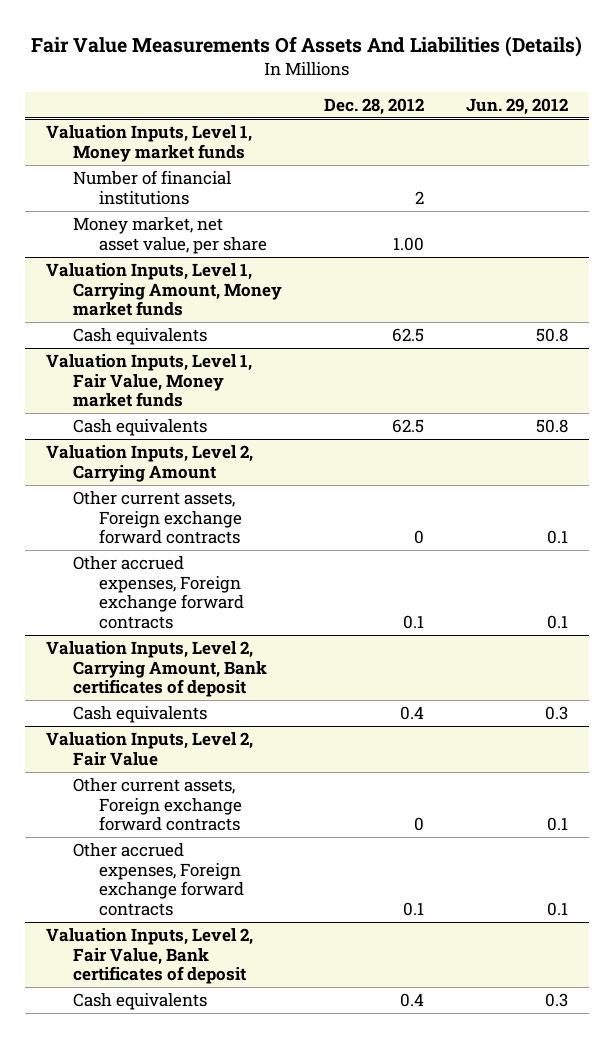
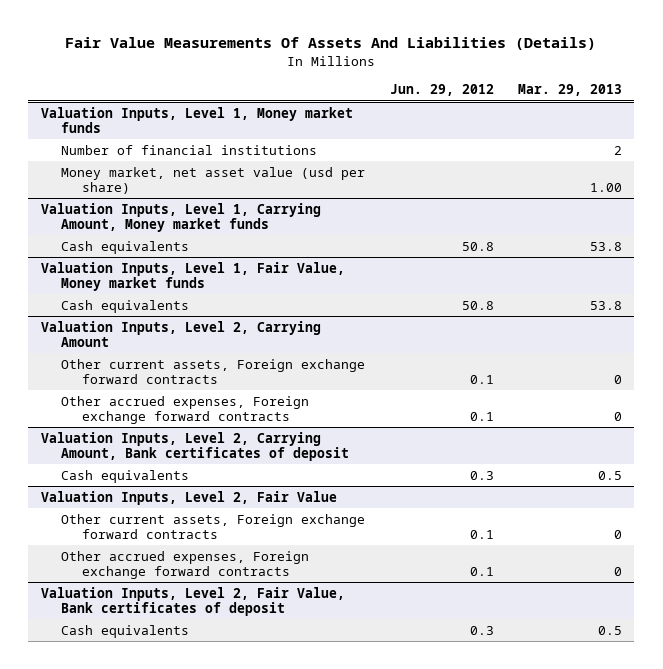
[323,97,424,115] Dec. 28, 2012 -> none
none -> [518,84,623,97] Mar. 29, 2013
[72,217,267,254] Money market, net asset value, per share -> [61,166,366,195] Money market, net asset value (usd per share)

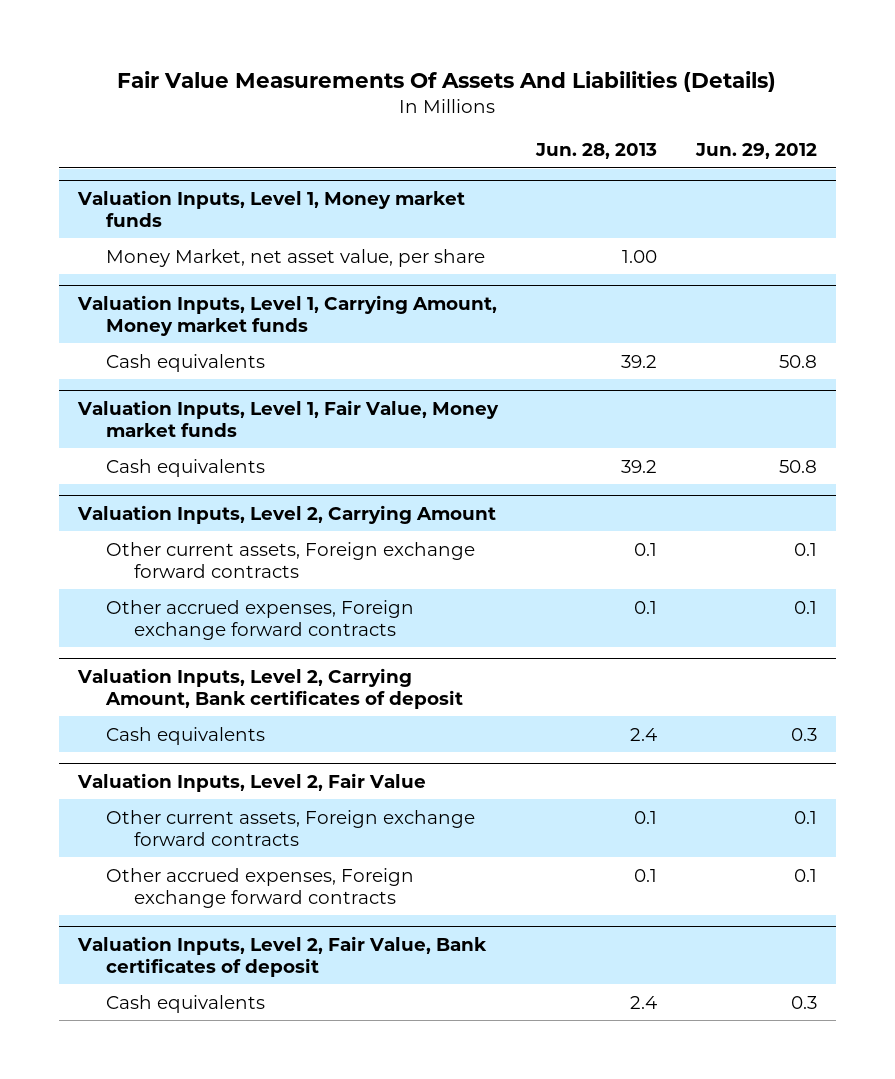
[518,84,623,97] Mar. 29, 2013 -> none
none -> [535,143,658,160] Jun. 28, 2013
[61,144,318,155] Number of financial institutions -> none
[61,166,366,195] Money market, net asset value (usd per share) -> [106,248,486,267] Money Market, net asset value, per share

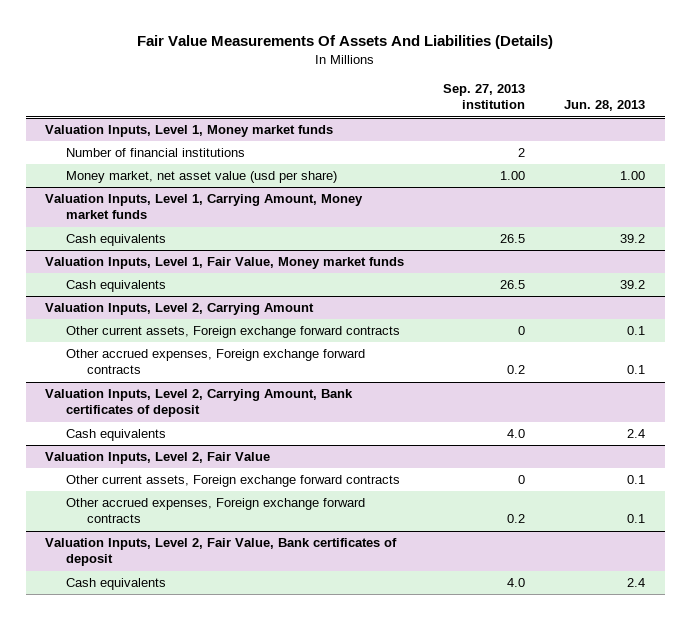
[694,143,817,160] Jun. 29, 2012 -> none
none -> [443,84,526,110] Sep. 27, 2013 institution
none -> [66,148,246,158] Number of financial institutions
[106,248,486,267] Money Market, net asset value, per share -> [66,171,338,184] Money market, net asset value (usd per share)

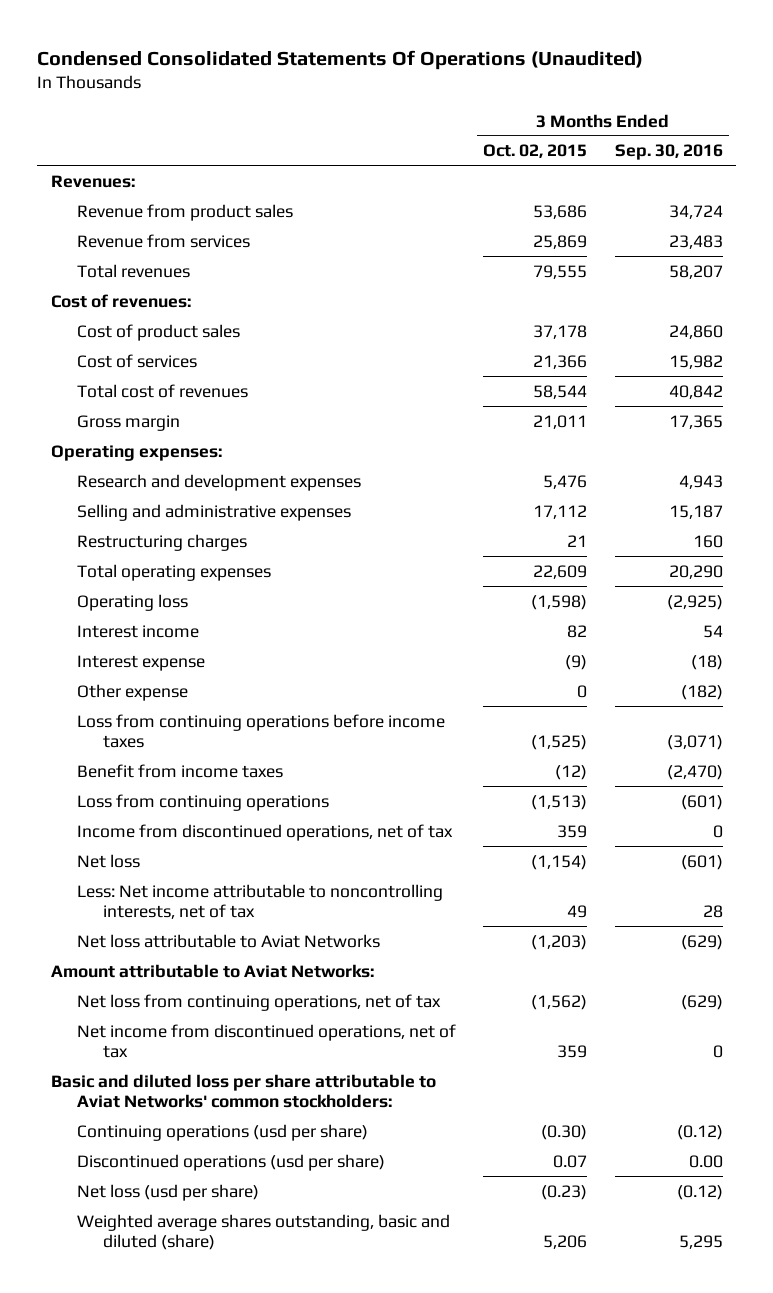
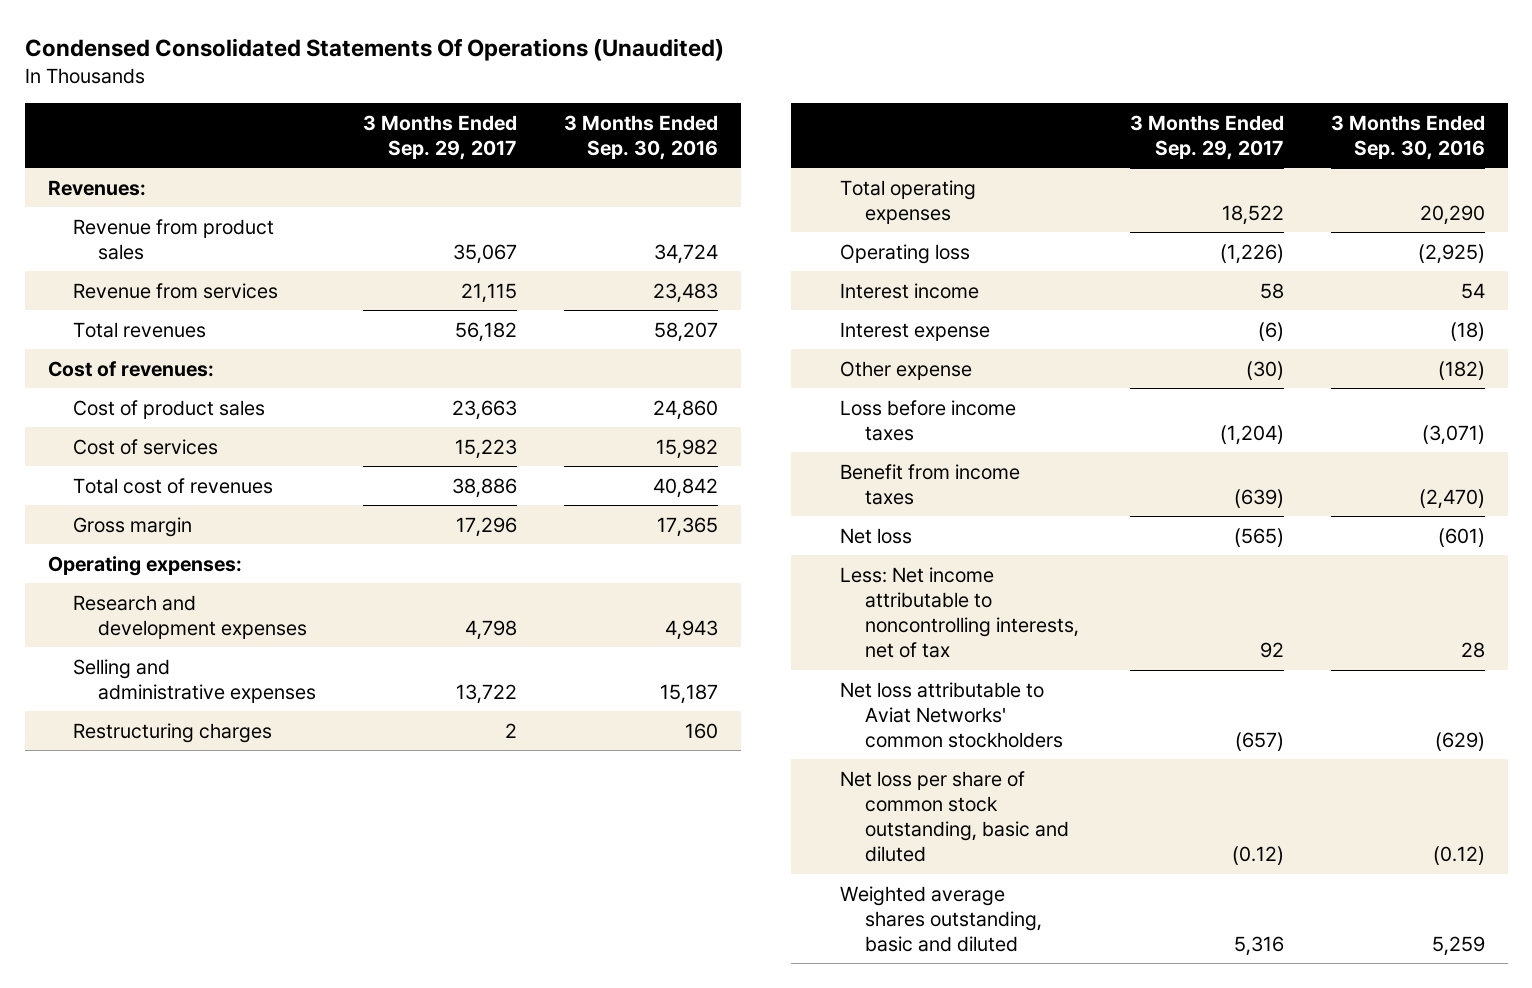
[483,144,588,159] Oct. 02, 2015 -> none
none -> [362,114,517,161] 3 Months Ended Sep. 29, 2017
[77,713,446,749] Loss from continuing operations before income taxes -> [839,399,1016,441] Loss before income taxes
[77,793,330,811] Loss from continuing operations -> none
[77,823,454,841] Income from discontinued operations, net of tax -> none
[77,933,381,948] Net loss attributable to Aviat Networks -> none
[50,963,374,978] Amount attributable to Aviat Networks: -> none
[77,1023,457,1059] Net income from discontinued operations, net of tax -> none
[50,1073,436,1109] Basic and diluted loss per share attributable to Aviat Networks' common stockholders: -> none
[77,1153,386,1171] Discontinued operations (usd per share) -> none
[77,1183,260,1201] Net loss (usd per share) -> none
[77,993,442,1011] Net loss from continuing operations, net of tax -> [839,681,1064,749] Net loss attributable to Aviat Networks' common stockholders
[77,1123,369,1141] Continuing operations (usd per share) -> [839,770,1070,863] Net loss per share of common stock outstanding, basic and diluted
[77,1213,451,1251] Weighted average shares outstanding, basic and diluted (share) -> [839,885,1043,953] Weighted average shares outstanding, basic and diluted
[678,1235,723,1250] 5,295 -> [1431,936,1485,957] 5,259

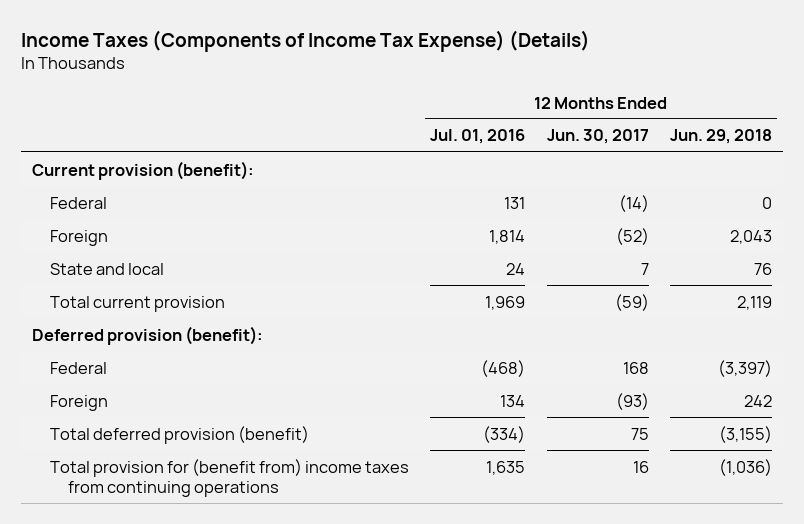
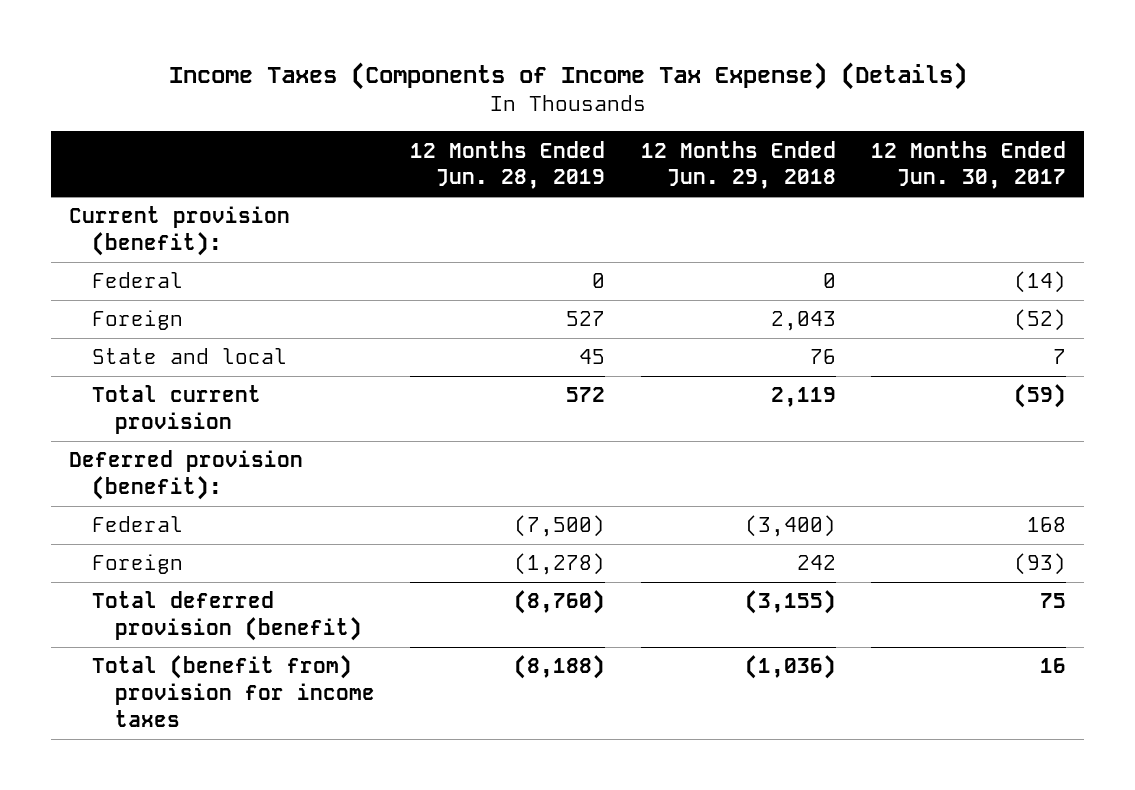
[430,129,526,145] Jul. 01, 2016 -> none
none -> [410,140,606,190] 12 Months Ended Jun. 28, 2019
[718,359,773,377] (3,397) -> [744,515,836,538] (3,400)
[49,458,409,497] Total provision for (benefit from) income taxes from continuing operations -> [91,655,375,727] Total (benefit from) provision for income taxes

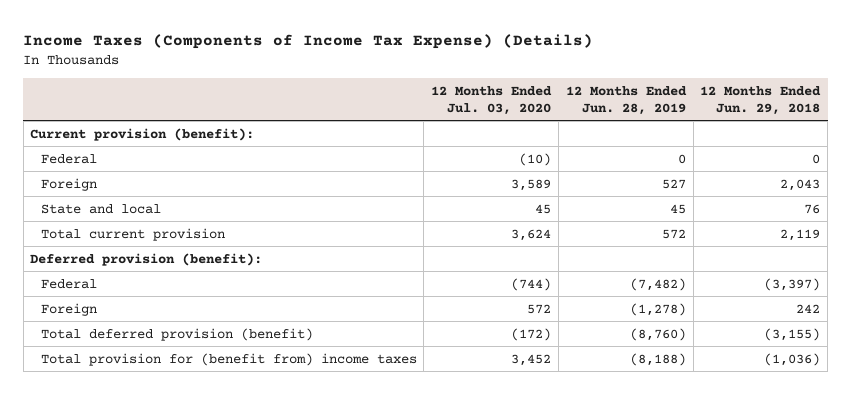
[871,140,1067,190] 12 Months Ended Jun. 30, 2017 -> none
none -> [431,85,553,115] 12 Months Ended Jul. 03, 2020
[514,515,606,538] (7,500) -> [629,277,686,291] (7,482)
[744,515,836,538] (3,400) -> [764,277,821,291] (3,397)
[91,655,375,727] Total (benefit from) provision for income taxes -> [40,352,417,366] Total provision for (benefit from) income taxes

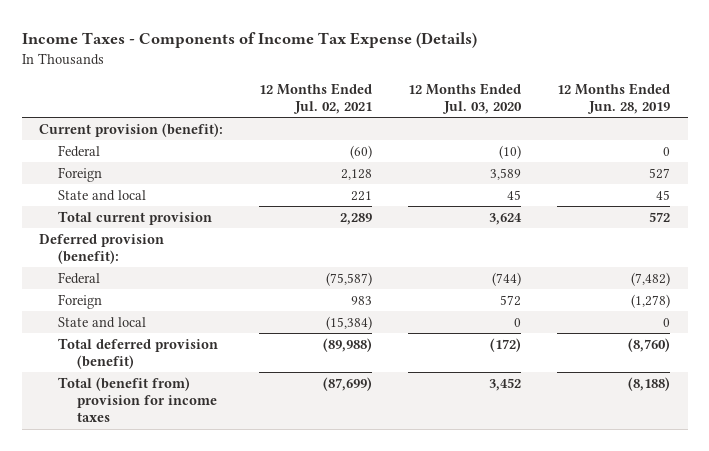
[23,34,594,50] Income Taxes (Components of Income Tax Expense) (Details) -> [21,32,477,49] Income Taxes - Components of Income Tax Expense (Details)
[700,85,822,115] 12 Months Ended Jun. 29, 2018 -> none
none -> [259,82,373,115] 12 Months Ended Jul. 02, 2021
none -> [58,316,147,328] State and local
[40,352,417,366] Total provision for (benefit from) income taxes -> [58,376,218,423] Total (benefit from) provision for income taxes

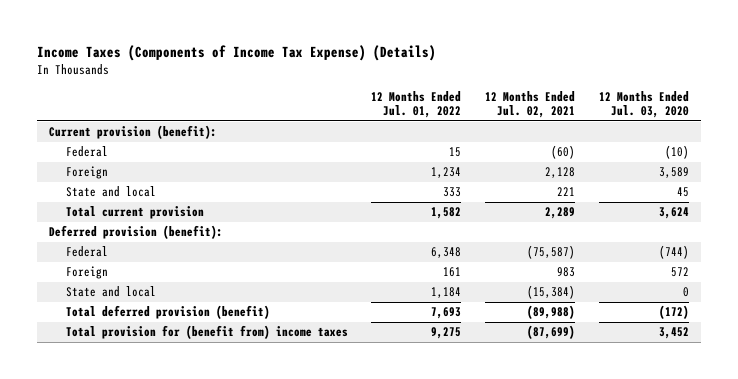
[21,32,477,49] Income Taxes - Components of Income Tax Expense (Details) -> [37,44,437,61] Income Taxes (Components of Income Tax Expense) (Details)
[556,82,670,115] 12 Months Ended Jun. 28, 2019 -> none
none -> [371,90,462,119] 12 Months Ended Jul. 01, 2022
[58,376,218,423] Total (benefit from) provision for income taxes -> [65,325,348,340] Total provision for (benefit from) income taxes

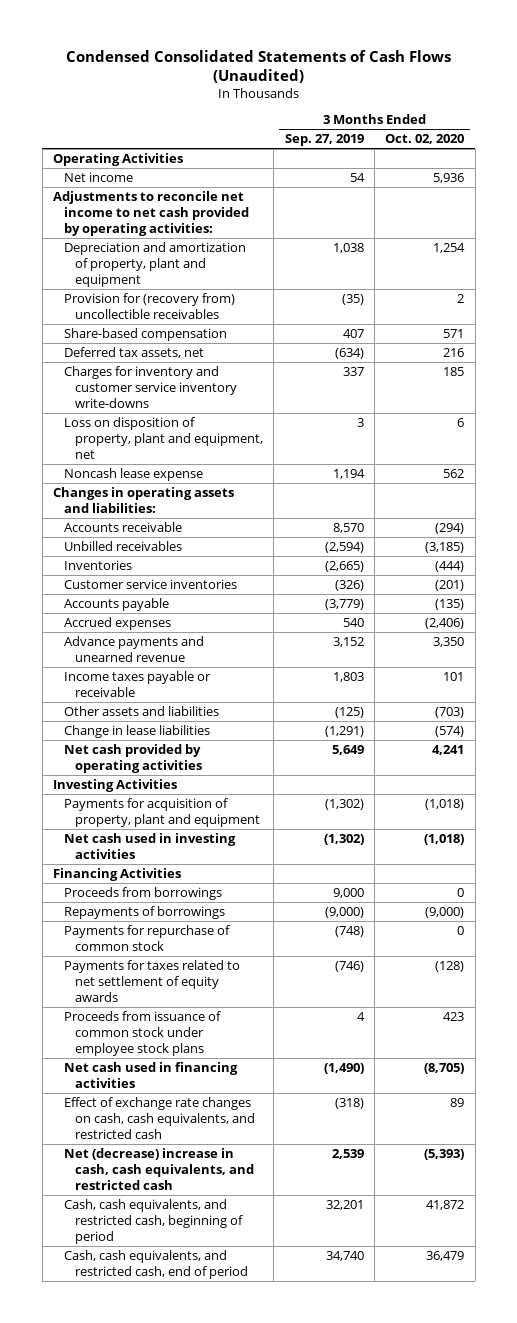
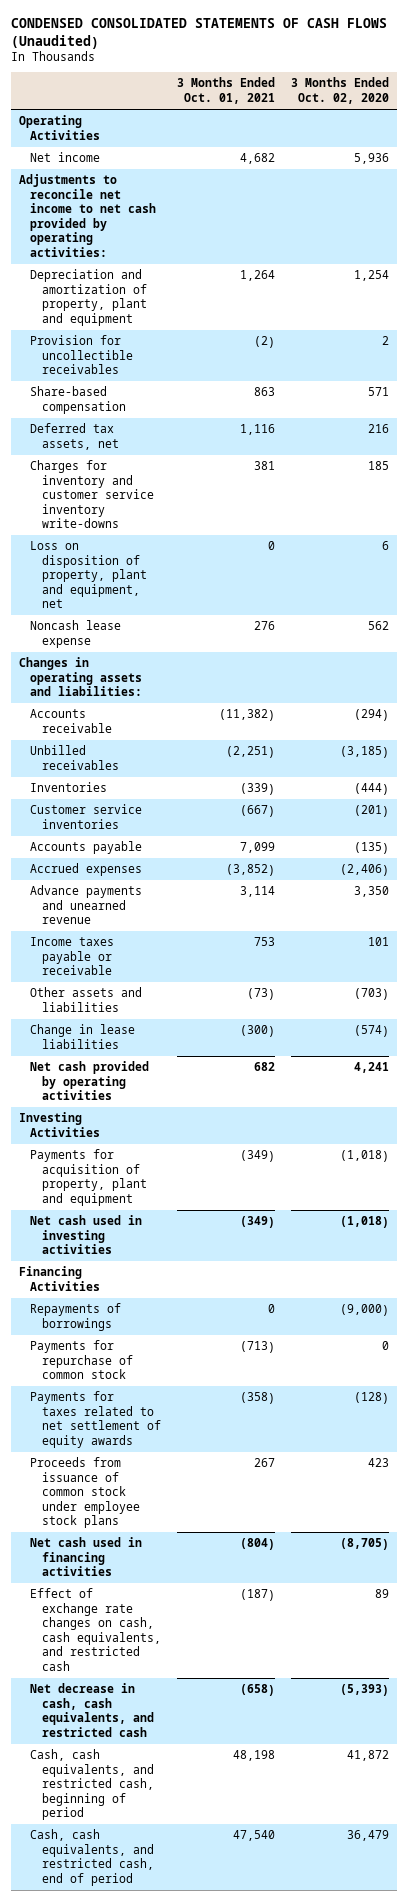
[65,49,451,83] Condensed Consolidated Statements of Cash Flows (Unaudited) -> [10,18,387,49] CONDENSED CONSOLIDATED STATEMENTS OF CASH FLOWS (Unaudited)
[284,133,364,146] Sep. 27, 2019 -> none
none -> [176,77,275,104] 3 Months Ended Oct. 01, 2021
[64,292,236,319] Provision for (recovery from) uncollectible receivables -> [30,335,133,375] Provision for uncollectible receivables
[64,886,223,900] Proceeds from borrowings -> none
[64,1147,255,1190] Net (decrease) increase in cash, cash equivalents, and restricted cash -> [30,1683,154,1737] Net decrease in cash, cash equivalents, and restricted cash

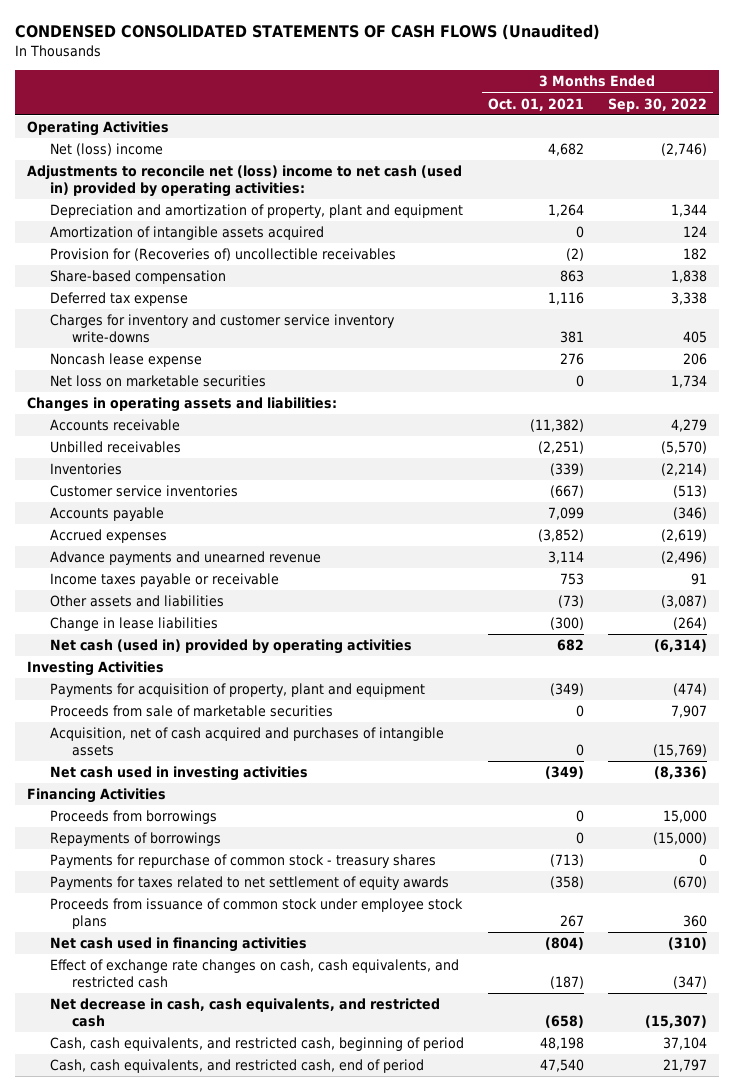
[290,77,389,104] 3 Months Ended Oct. 02, 2020 -> none
none -> [607,97,707,112] Sep. 30, 2022
[30,152,101,163] Net income -> [49,143,163,157] Net (loss) income
[18,174,157,257] Adjustments to reconcile net income to net cash provided by operating activities: -> [27,165,463,197] Adjustments to reconcile net (loss) income to net cash (used in) provided by operating activities:
none -> [49,226,324,241] Amortization of intangible assets acquired
[30,335,133,375] Provision for uncollectible receivables -> [49,248,396,262] Provision for (Recoveries of) uncollectible receivables
[30,423,119,450] Deferred tax assets, net -> [49,292,188,307] Deferred tax expense
[30,541,147,609] Loss on disposition of property, plant and equipment, net -> none
none -> [49,375,266,388] Net loss on marketable securities
[30,1061,150,1101] Net cash provided by operating activities -> [49,639,412,655] Net cash (used in) provided by operating activities
none -> [49,705,333,718] Proceeds from sale of marketable securities
none -> [49,727,444,756] Acquisition, net of cash acquired and purchases of intangible assets
none -> [49,810,217,825] Proceeds from borrowings
[30,1340,133,1380] Payments for repurchase of common stock -> [49,854,436,869] Payments for repurchase of common stock - treasury shares

